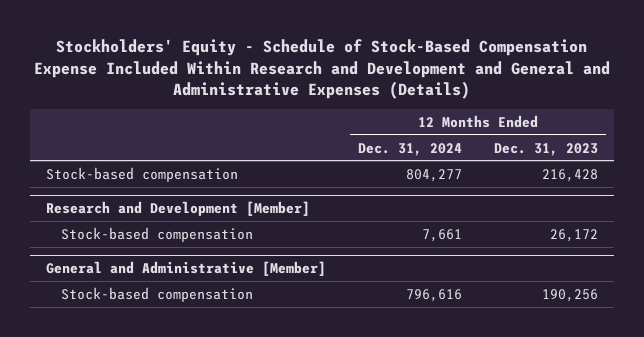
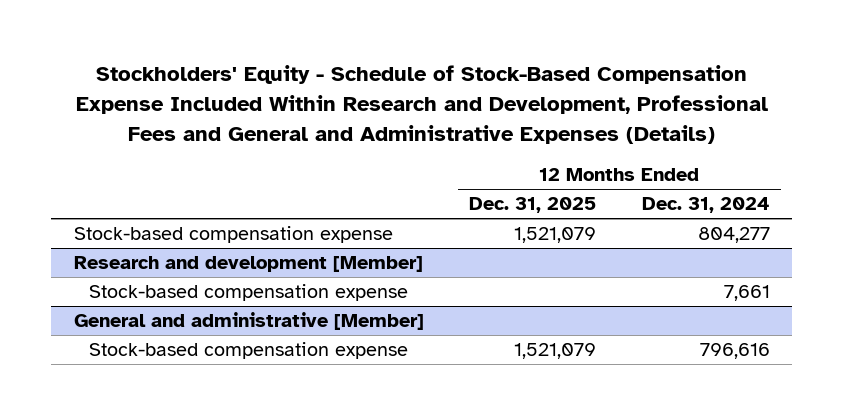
[33,38,610,100] Stockholders' Equity - Schedule of Stock-Based Compensation Expense Included Within Research and Development and General and Administrative Expenses (Details) -> [75,64,768,144] Stockholders' Equity - Schedule of Stock-Based Compensation Expense Included Within Research and Development, Professional Fees and General and Administrative Expenses (Details)
[493,142,598,156] Dec. 31, 2023 -> none
none -> [469,197,597,214] Dec. 31, 2025
[46,166,239,182] Stock-based compensation -> [73,226,393,244] Stock-based compensation expense
[46,201,311,217] Research and Development [Member] -> [73,256,423,273] Research and development [Member]
[60,226,253,242] Stock-based compensation -> [89,284,409,302] Stock-based compensation expense
[46,261,327,277] General and Administrative [Member] -> [73,312,424,331] General and administrative [Member]
[60,286,253,302] Stock-based compensation -> [89,342,409,360] Stock-based compensation expense

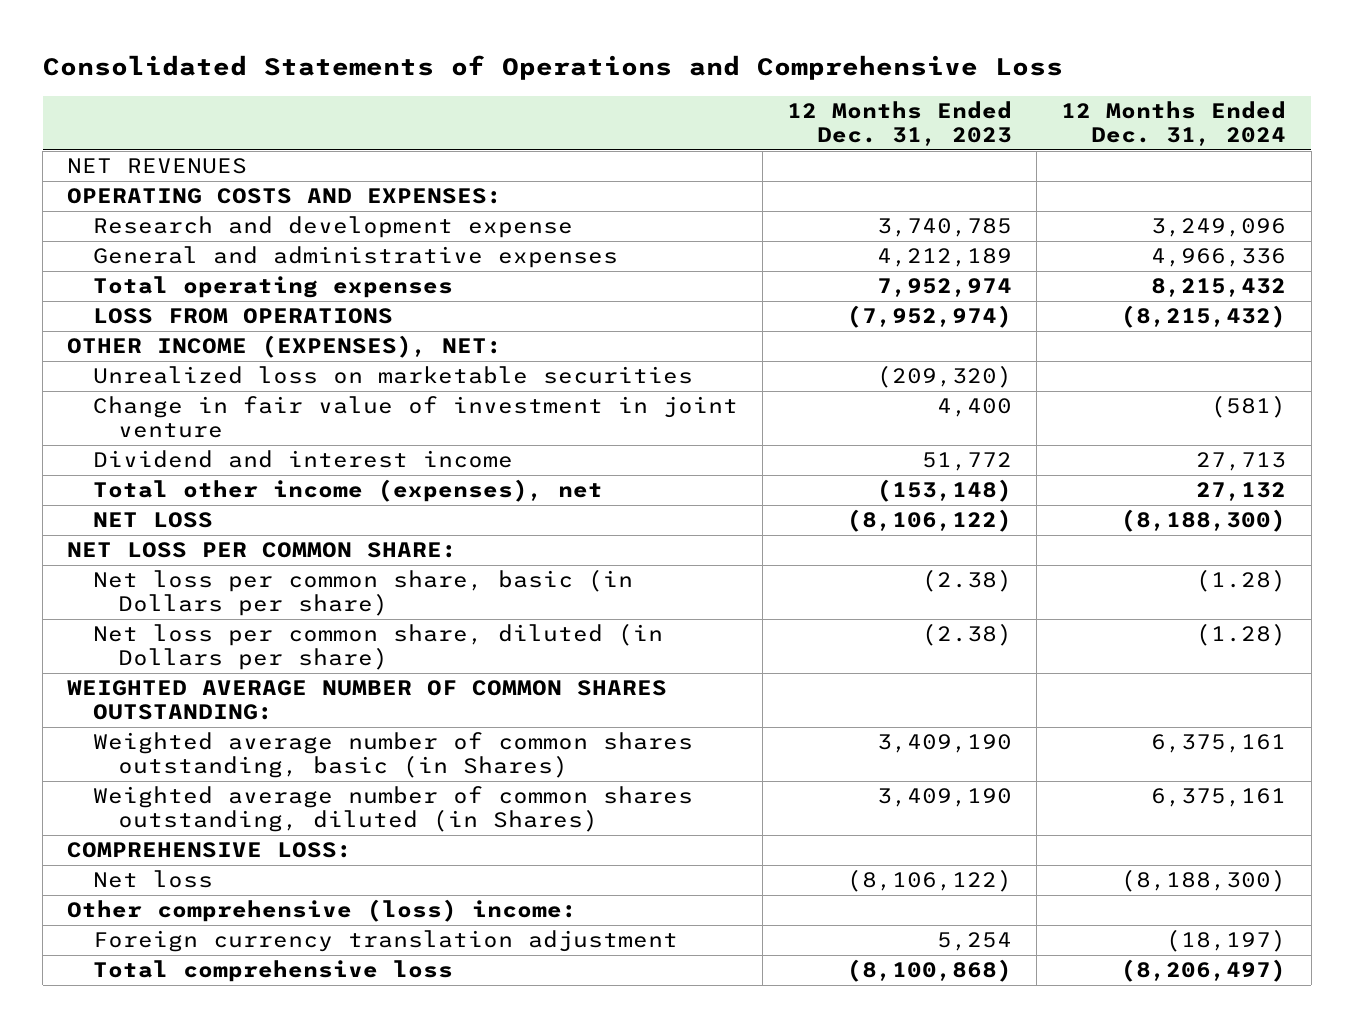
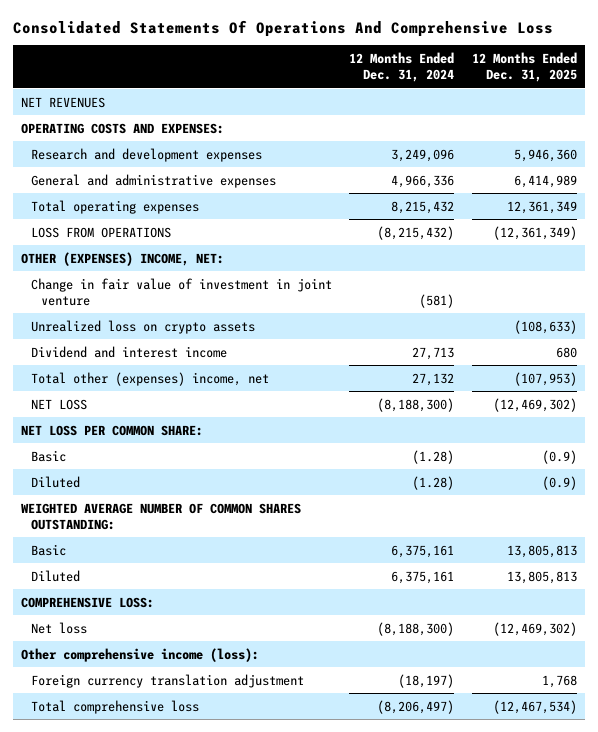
[42,54,1063,80] Consolidated Statements of Operations and Comprehensive Loss -> [12,19,553,37] Consolidated Statements Of Operations And Comprehensive Loss
[787,100,1013,146] 12 Months Ended Dec. 31, 2023 -> none
none -> [471,51,577,83] 12 Months Ended Dec. 31, 2025
[92,216,573,239] Research and development expense -> [31,147,263,162] Research and development expenses
[92,366,693,385] Unrealized loss on marketable securities -> none
[67,335,503,359] OTHER INCOME (EXPENSES), NET: -> [21,251,225,266] OTHER (EXPENSES) INCOME, NET:
none -> [31,319,256,334] Unrealized loss on crypto assets
[92,479,603,503] Total other income (expenses), net -> [31,371,270,386] Total other (expenses) income, net
[92,569,633,617] Net loss per common share, basic (in Dollars per share) -> [31,449,67,462] Basic
[92,623,663,671] Net loss per common share, diluted (in Dollars per share) -> [31,475,81,488] Diluted
[92,732,693,779] Weighted average number of common shares outstanding, basic (in Shares) -> [31,543,67,556] Basic
[92,786,693,833] Weighted average number of common shares outstanding, diluted (in Shares) -> [31,569,81,582] Diluted
[67,899,578,923] Other comprehensive (loss) income: -> [21,647,260,662] Other comprehensive income (loss):

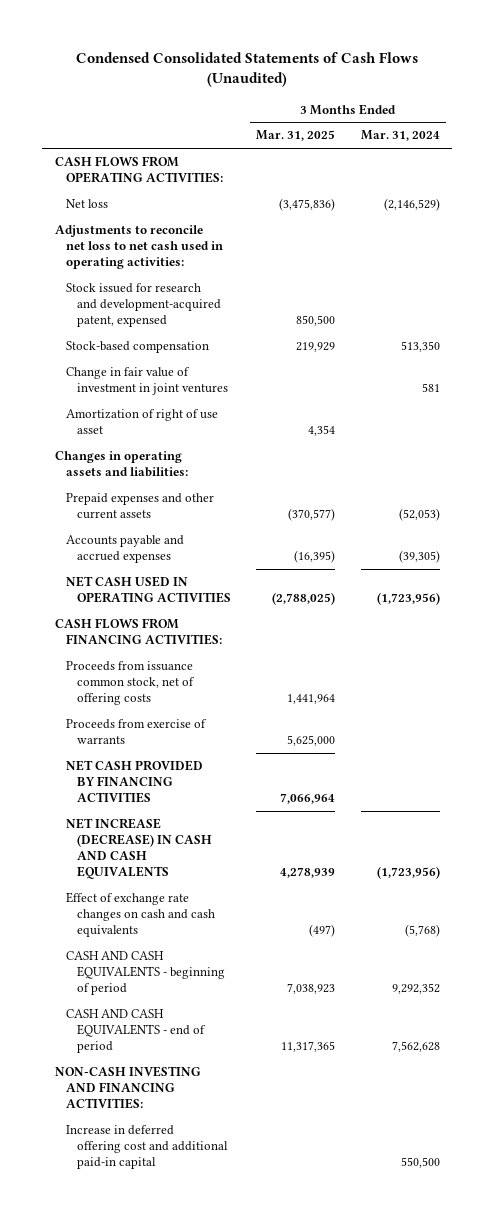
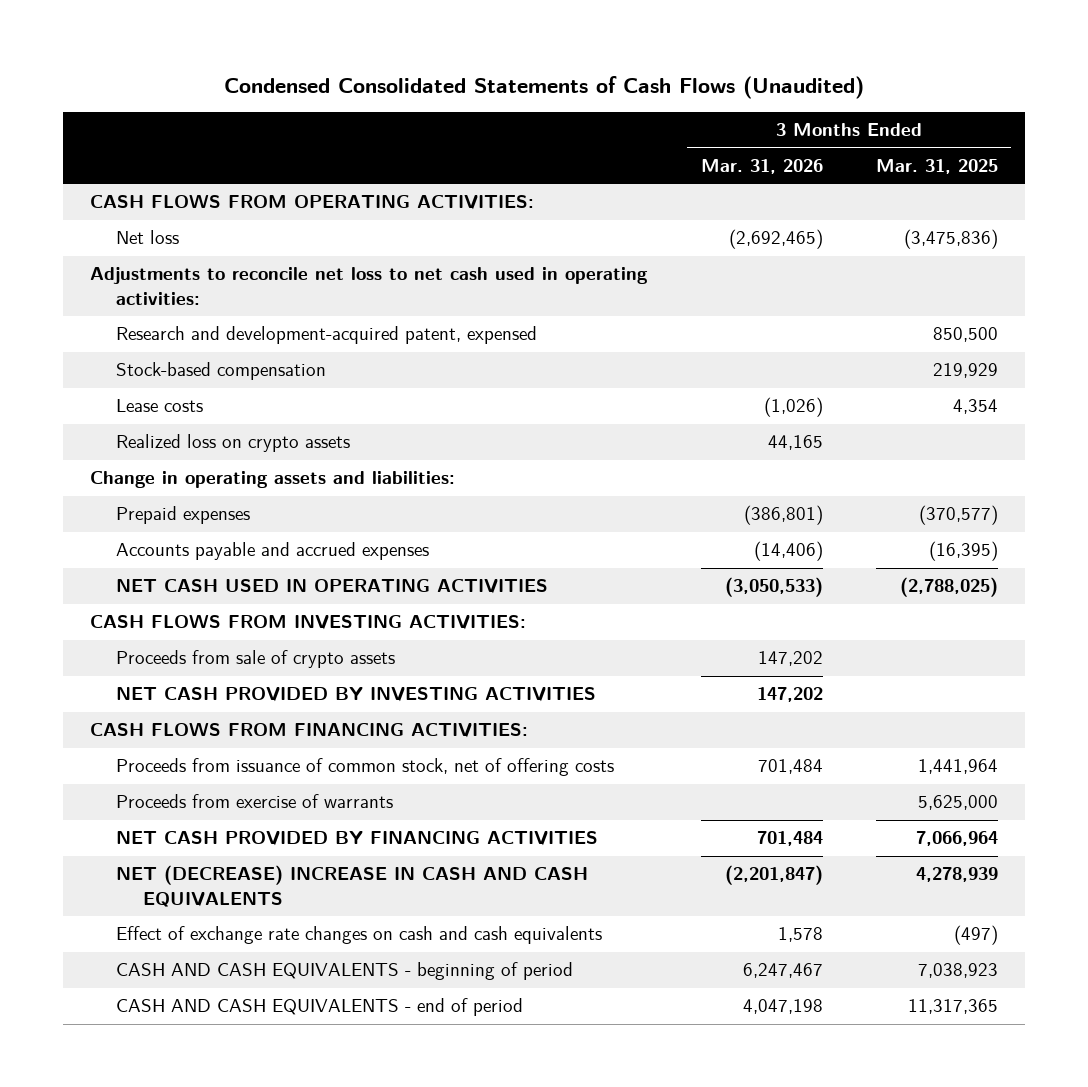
[360,130,440,142] Mar. 31, 2024 -> none
none -> [700,159,823,175] Mar. 31, 2026
[65,283,221,328] Stock issued for research and development-acquired patent, expensed -> [116,326,538,345] Research and development-acquired patent, expensed
[65,367,228,396] Change in fair value of investment in joint ventures -> none
[65,409,218,435] Amortization of right of use asset -> [116,399,204,413] Lease costs
none -> [116,434,351,453] Realized loss on crypto assets
[55,451,188,478] Changes in operating assets and liabilities: -> [90,471,456,489] Change in operating assets and liabilities:
[65,493,214,520] Prepaid expenses and other current assets -> [116,506,251,525] Prepaid expenses
none -> [90,615,527,631] CASH FLOWS FROM INVESTING ACTIVITIES:
none -> [116,650,396,669] Proceeds from sale of crypto assets
none -> [116,687,597,703] NET CASH PROVIDED BY INVESTING ACTIVITIES
[65,661,195,706] Proceeds from issuance common stock, net of offering costs -> [116,758,615,777] Proceeds from issuance of common stock, net of offering costs
[65,818,212,880] NET INCREASE (DECREASE) IN CASH AND CASH EQUIVALENTS -> [116,865,589,907] NET (DECREASE) INCREASE IN CASH AND CASH EQUIVALENTS
[55,1066,202,1110] NON-CASH INVESTING AND FINANCING ACTIVITIES: -> none
[65,1125,228,1170] Increase in deferred offering cost and additional paid-in capital -> none

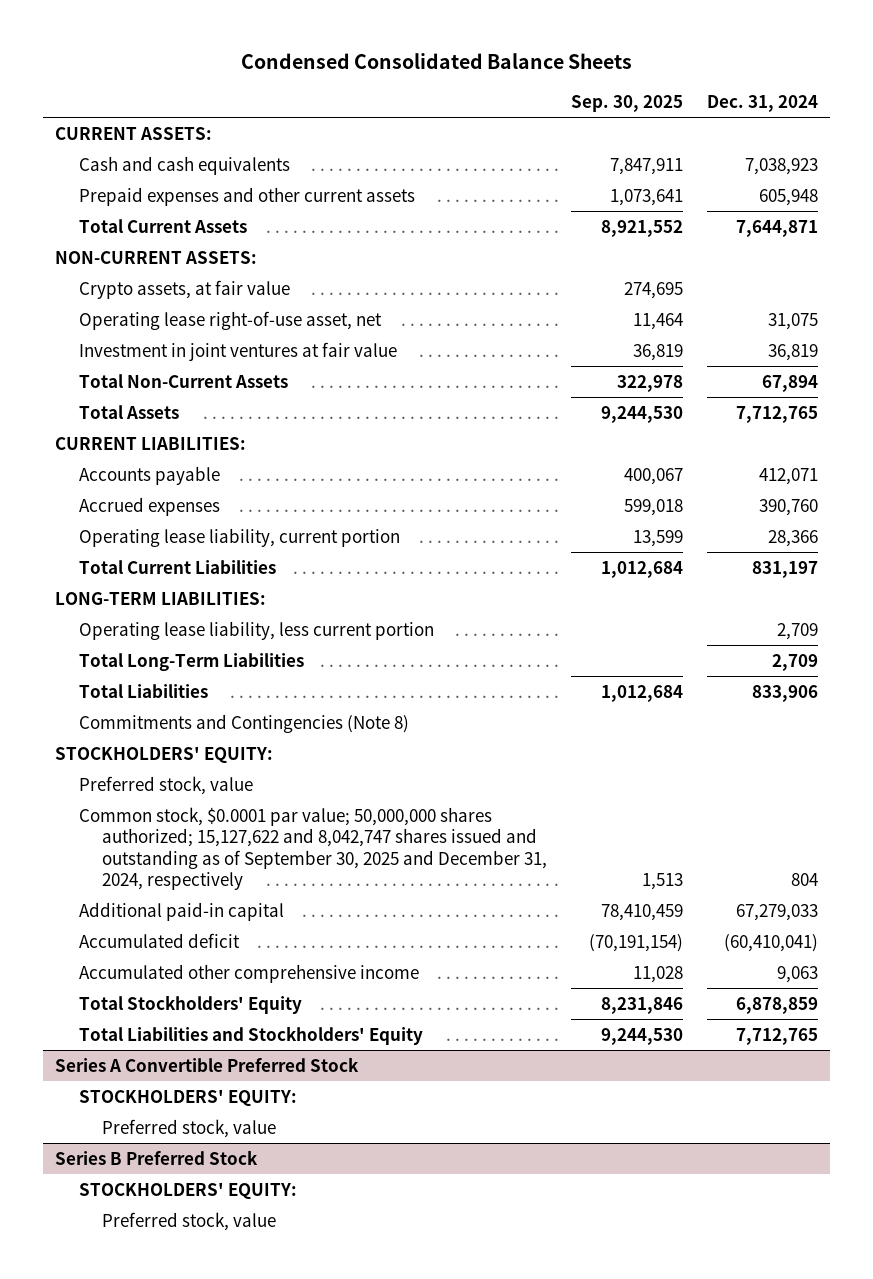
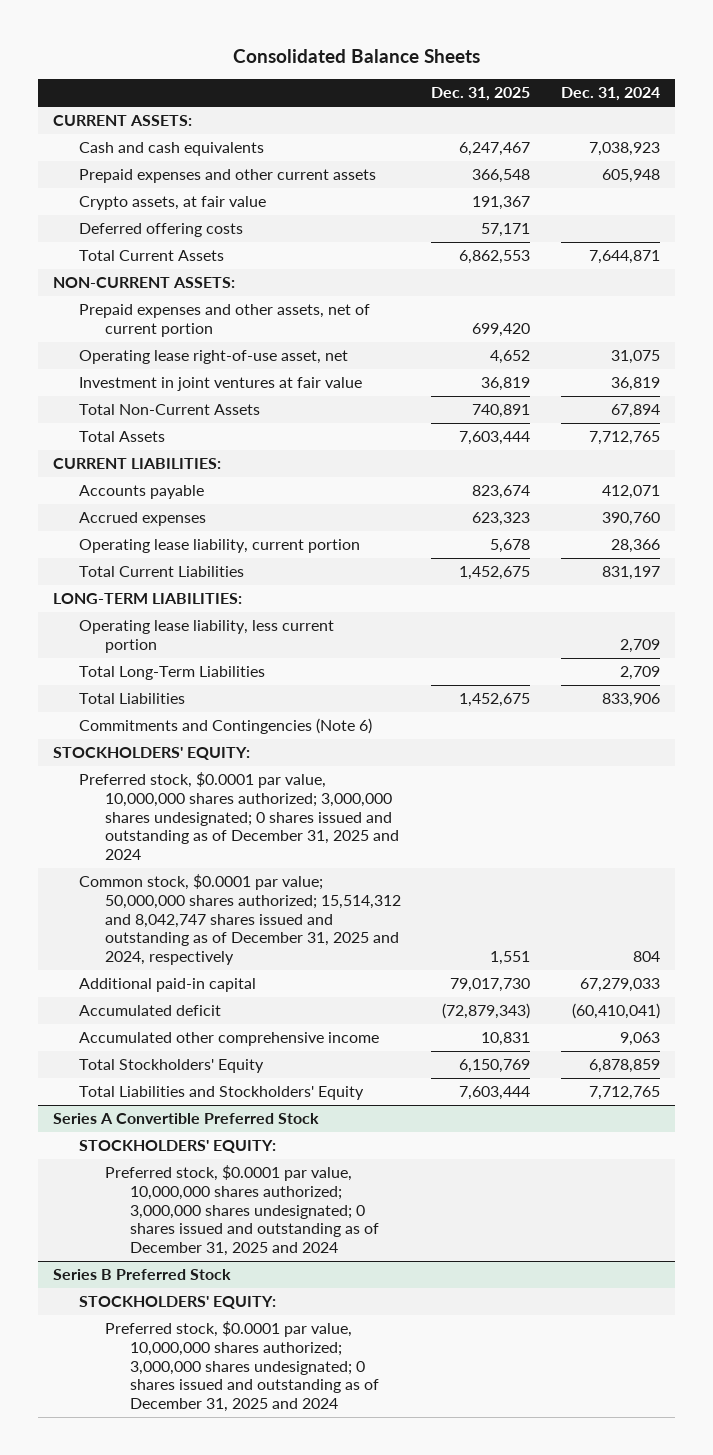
[240,53,632,70] Condensed Consolidated Balance Sheets -> [232,48,480,63] Consolidated Balance Sheets
[571,94,684,112] Sep. 30, 2025 -> none
none -> [431,87,531,102] Dec. 31, 2025
[78,279,290,299] Crypto assets, at fair value -> [79,196,267,211] Crypto assets, at fair value
none -> [79,223,244,238] Deferred offering costs
none -> [79,304,371,338] Prepaid expenses and other assets, net of current portion
[78,713,409,733] Commitments and Contingencies (Note 8) -> [79,718,373,735] Commitments and Contingencies (Note 6)
[78,775,253,795] Preferred stock, value -> [79,772,399,861] Preferred stock, $0.0001 par value, 10,000,000 shares authorized; 3,000,000 shares undesignated; 0 shares issued and outstanding as of December 31, 2025 and 2024
[78,806,548,891] Common stock, $0.0001 par value; 50,000,000 shares authorized; 15,127,622 and 8,042,747 shares issued and outstanding as of September 30, 2025 and December 31, 2024, respectively -> [79,874,401,966] Common stock, $0.0001 par value; 50,000,000 shares authorized; 15,514,312 and 8,042,747 shares issued and outstanding as of December 31, 2025 and 2024, respectively
[102,1118,277,1138] Preferred stock, value -> [104,1165,380,1257] Preferred stock, $0.0001 par value, 10,000,000 shares authorized; 3,000,000 shares undesignated; 0 shares issued and outstanding as of December 31, 2025 and 2024
[102,1211,277,1231] Preferred stock, value -> [104,1321,380,1413] Preferred stock, $0.0001 par value, 10,000,000 shares authorized; 3,000,000 shares undesignated; 0 shares issued and outstanding as of December 31, 2025 and 2024

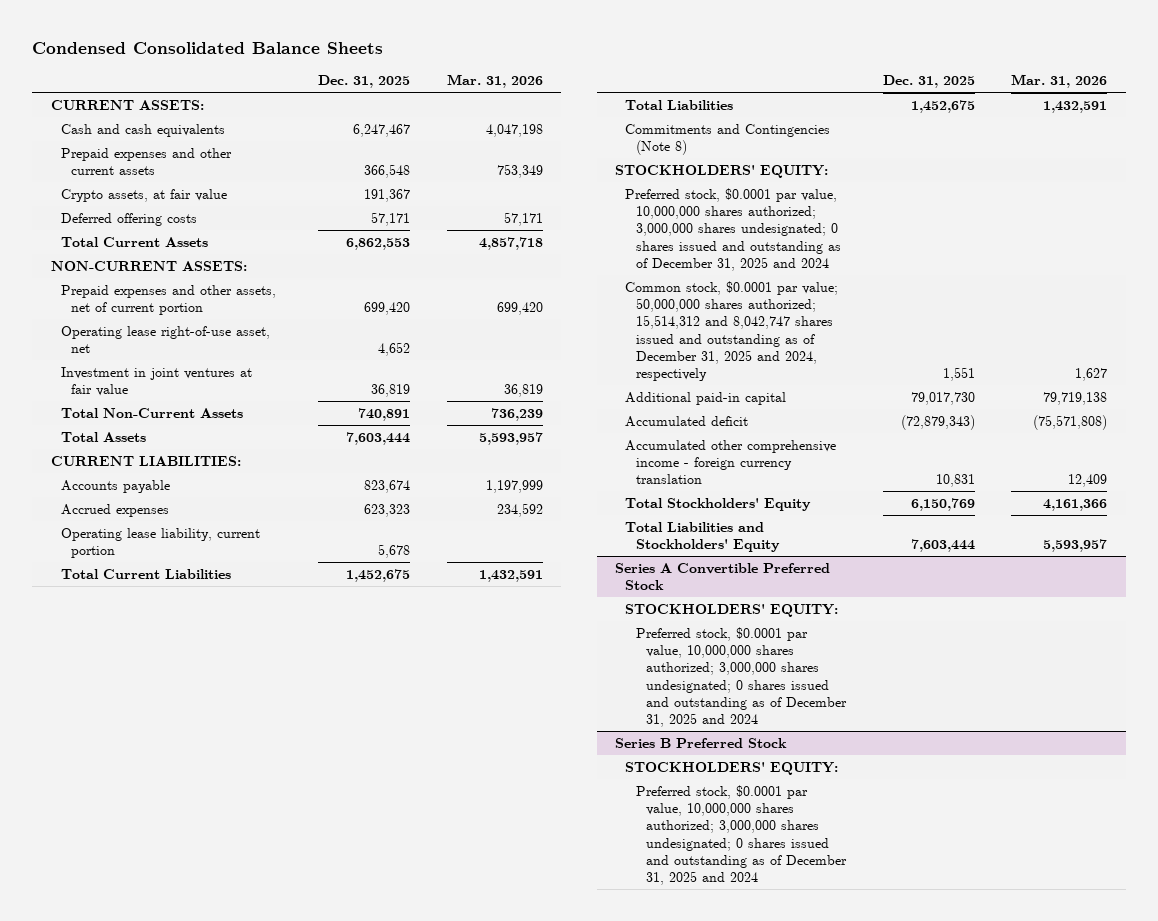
[232,48,480,63] Consolidated Balance Sheets -> [32,42,384,55] Condensed Consolidated Balance Sheets
[560,87,660,102] Dec. 31, 2024 -> none
none -> [446,74,543,89] Mar. 31, 2026
[53,593,243,605] LONG-TERM LIABILITIES: -> none
[79,620,335,654] Operating lease liability, less current portion -> none
[79,666,266,681] Total Long-Term Liabilities -> none
[79,718,373,735] Commitments and Contingencies (Note 6) -> [625,123,831,156] Commitments and Contingencies (Note 8)
[79,1032,380,1047] Accumulated other comprehensive income -> [625,439,837,485] Accumulated other comprehensive income - foreign currency translation

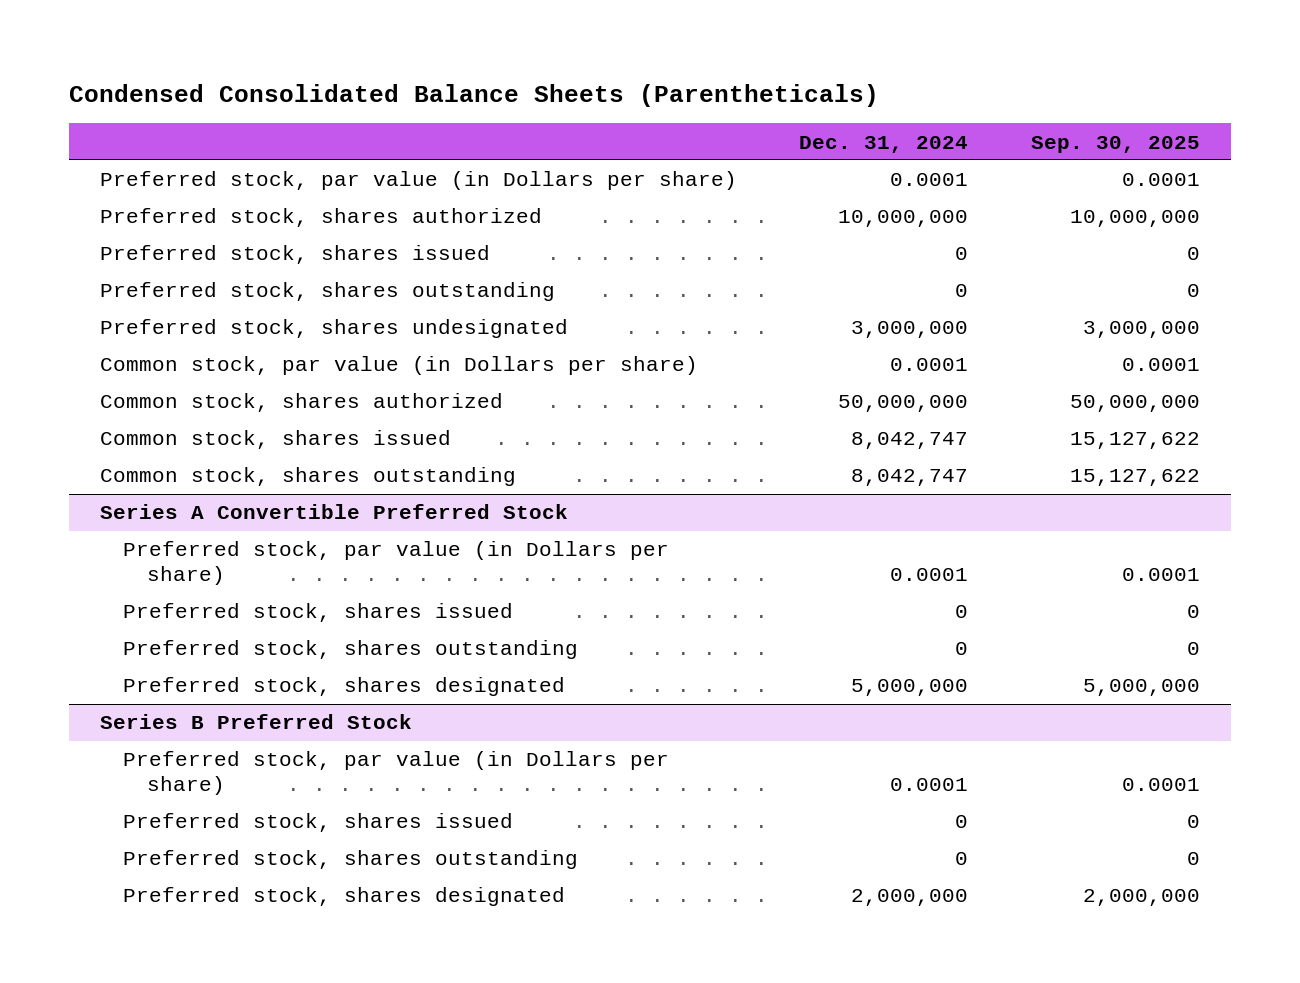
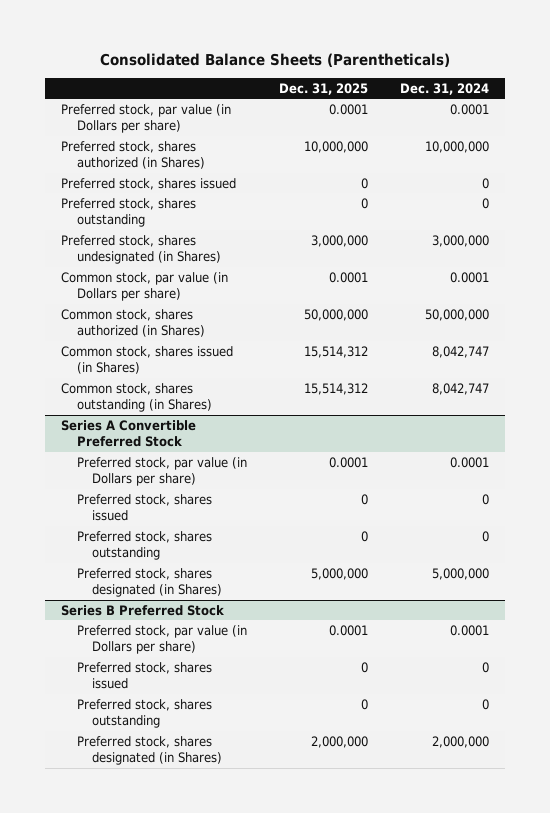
[68,83,879,107] Condensed Consolidated Balance Sheets (Parentheticals) -> [99,53,450,68] Consolidated Balance Sheets (Parentheticals)
[1030,135,1200,153] Sep. 30, 2025 -> none
none -> [278,82,368,95] Dec. 31, 2025
[100,208,543,228] Preferred stock, shares authorized -> [61,140,205,170] Preferred stock, shares authorized (in Shares)
[100,319,569,339] Preferred stock, shares undesignated -> [61,234,221,265] Preferred stock, shares undesignated (in Shares)
[100,393,504,413] Common stock, shares authorized -> [61,308,205,338] Common stock, shares authorized (in Shares)
[100,430,452,450] Common stock, shares issued -> [61,345,234,375] Common stock, shares issued (in Shares)
[100,467,517,487] Common stock, shares outstanding -> [61,382,212,413] Common stock, shares outstanding (in Shares)
[123,677,566,697] Preferred stock, shares designated -> [76,567,223,598] Preferred stock, shares designated (in Shares)
[123,887,566,907] Preferred stock, shares designated -> [76,735,223,766] Preferred stock, shares designated (in Shares)

